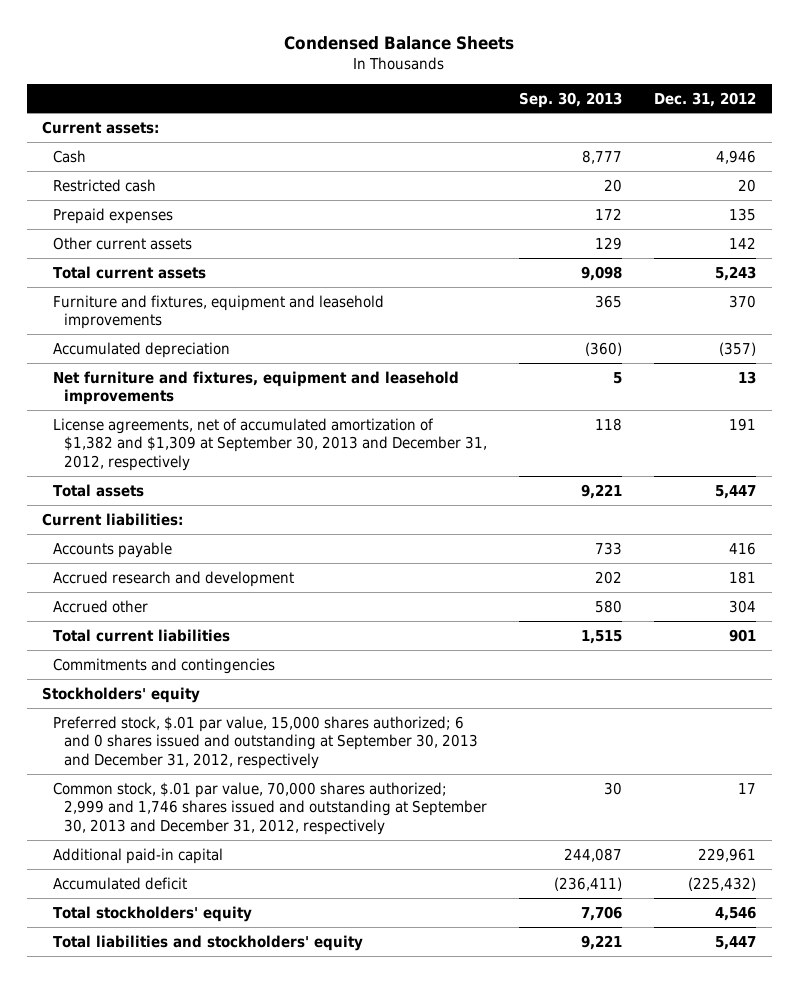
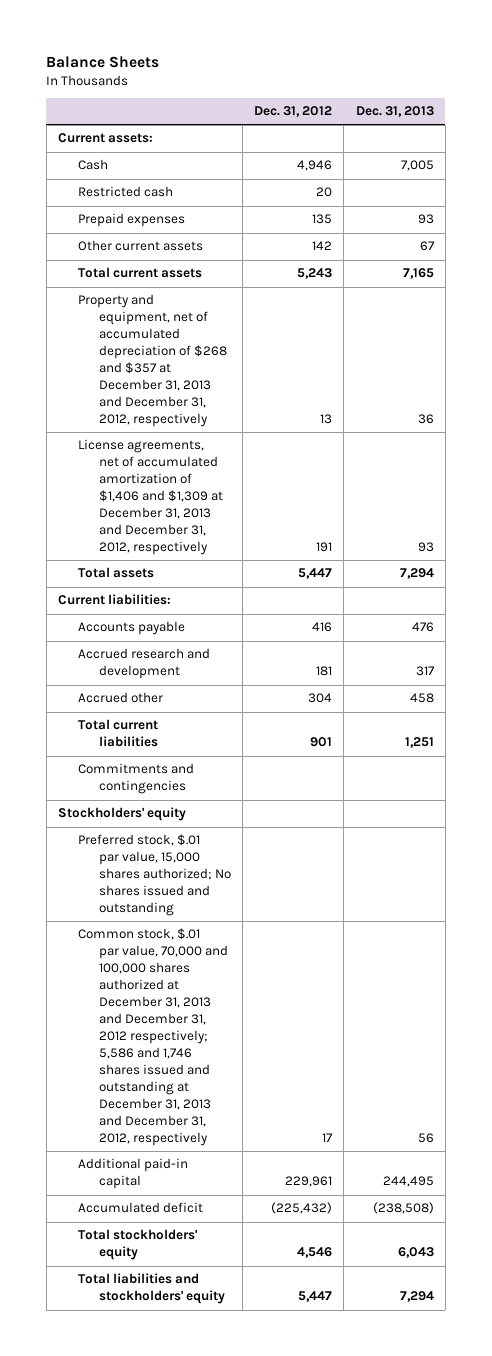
[284,36,515,51] Condensed Balance Sheets -> [46,55,160,68] Balance Sheets
[518,91,622,108] Sep. 30, 2013 -> none
none -> [355,106,434,118] Dec. 31, 2013
[53,294,385,330] Furniture and fixtures, equipment and leasehold improvements -> none
[53,341,231,358] Accumulated depreciation -> none
[53,370,460,406] Net furniture and fixtures, equipment and leasehold improvements -> [78,294,227,428] Property and equipment, net of accumulated depreciation of $268 and $357 at December 31, 2013 and December 31, 2012, respectively
[53,417,488,472] License agreements, net of accumulated amortization of $1,382 and $1,309 at September 30, 2013 and December 31, 2012, respectively -> [78,439,223,556] License agreements, net of accumulated amortization of $1,406 and $1,309 at December 31, 2013 and December 31, 2012, respectively
[53,715,479,770] Preferred stock, $.01 par value, 15,000 shares authorized; 6 and 0 shares issued and outstanding at September 30, 2013 and December 31, 2012, respectively -> [78,834,231,917] Preferred stock, $.01 par value, 15,000 shares authorized; No shares issued and outstanding
[53,781,488,836] Common stock, $.01 par value, 70,000 shares authorized; 2,999 and 1,746 shares issued and outstanding at September 30, 2013 and December 31, 2012, respectively -> [78,928,228,1146] Common stock, $.01 par value, 70,000 and 100,000 shares authorized at December 31, 2013 and December 31, 2012 respectively; 5,586 and 1,746 shares issued and outstanding at December 31, 2013 and December 31, 2012, respectively

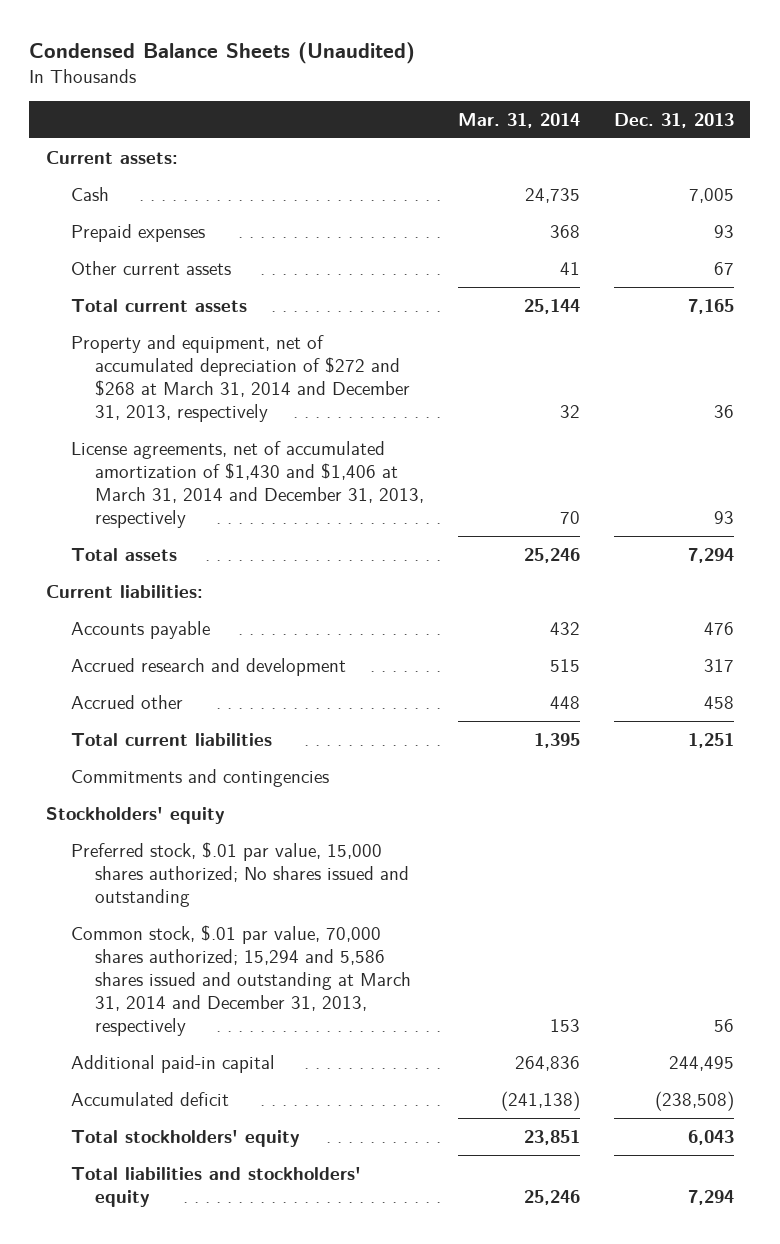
[46,55,160,68] Balance Sheets -> [29,41,416,64] Condensed Balance Sheets (Unaudited)
[254,106,333,118] Dec. 31, 2012 -> none
none -> [457,112,580,128] Mar. 31, 2014
[78,186,174,198] Restricted cash -> none
[78,294,227,428] Property and equipment, net of accumulated depreciation of $268 and $357 at December 31, 2013 and December 31, 2012, respectively -> [70,334,411,422] Property and equipment, net of accumulated depreciation of $272 and $268 at March 31, 2014 and December 31, 2013, respectively
[78,439,223,556] License agreements, net of accumulated amortization of $1,406 and $1,309 at December 31, 2013 and December 31, 2012, respectively -> [70,440,425,528] License agreements, net of accumulated amortization of $1,430 and $1,406 at March 31, 2014 and December 31, 2013, respectively
[78,928,228,1146] Common stock, $.01 par value, 70,000 and 100,000 shares authorized at December 31, 2013 and December 31, 2012 respectively; 5,586 and 1,746 shares issued and outstanding at December 31, 2013 and December 31, 2012, respectively -> [70,924,412,1036] Common stock, $.01 par value, 70,000 shares authorized; 15,294 and 5,586 shares issued and outstanding at March 31, 2014 and December 31, 2013, respectively

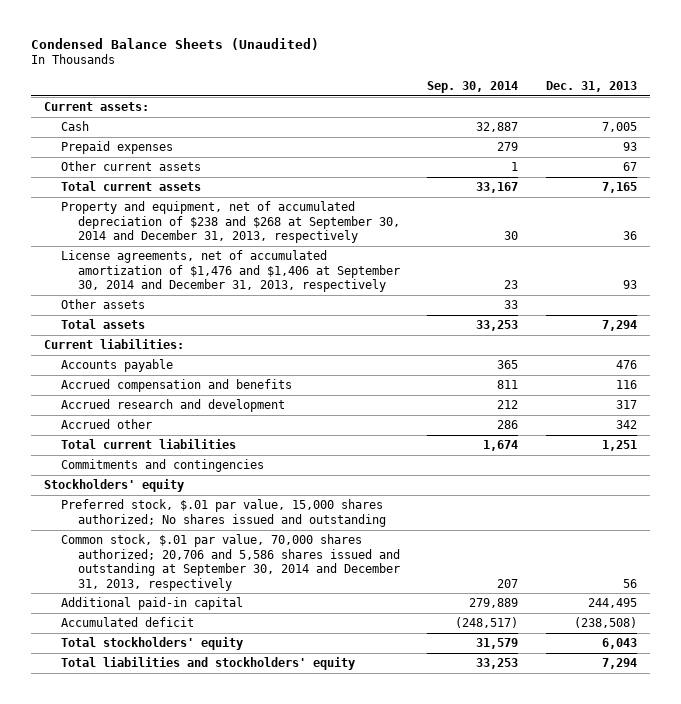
[457,112,580,128] Mar. 31, 2014 -> none
none -> [427,80,519,93] Sep. 30, 2014
[70,334,411,422] Property and equipment, net of accumulated depreciation of $272 and $268 at March 31, 2014 and December 31, 2013, respectively -> [61,201,401,244] Property and equipment, net of accumulated depreciation of $238 and $268 at September 30, 2014 and December 31, 2013, respectively
[70,440,425,528] License agreements, net of accumulated amortization of $1,430 and $1,406 at March 31, 2014 and December 31, 2013, respectively -> [61,250,401,293] License agreements, net of accumulated amortization of $1,476 and $1,406 at September 30, 2014 and December 31, 2013, respectively
none -> [61,299,146,310] Other assets
none -> [61,379,293,393] Accrued compensation and benefits
[703,695,734,709] 458 -> [615,420,637,430] 342
[70,924,412,1036] Common stock, $.01 par value, 70,000 shares authorized; 15,294 and 5,586 shares issued and outstanding at March 31, 2014 and December 31, 2013, respectively -> [61,534,401,591] Common stock, $.01 par value, 70,000 shares authorized; 20,706 and 5,586 shares issued and outstanding at September 30, 2014 and December 31, 2013, respectively

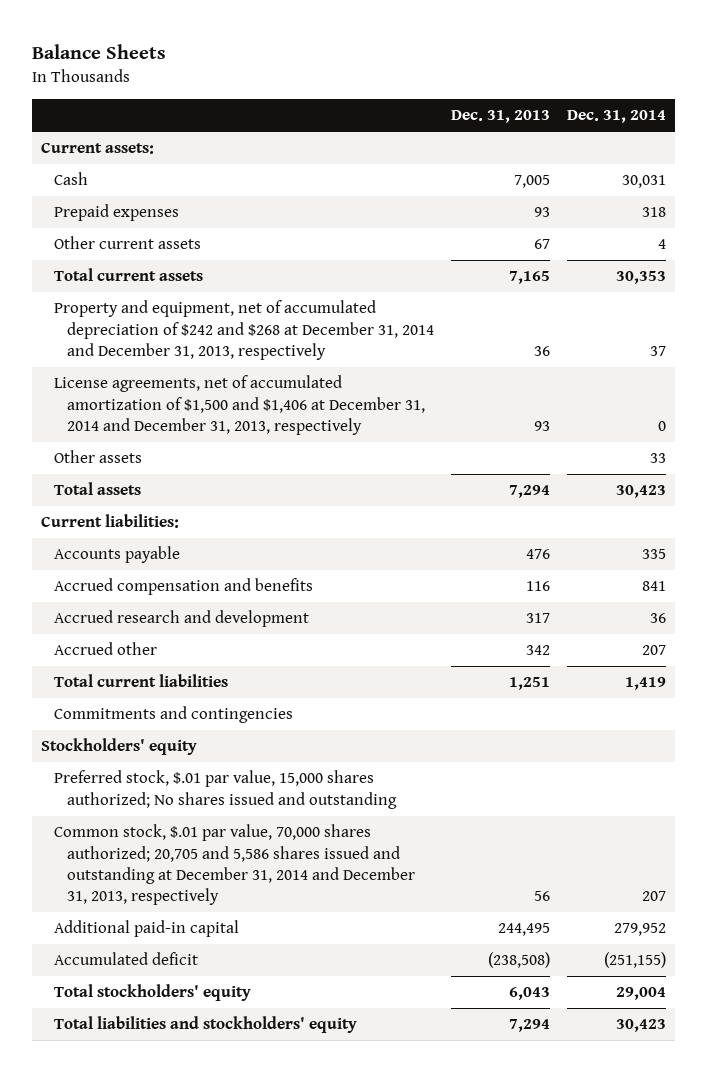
[30,37,319,50] Condensed Balance Sheets (Unaudited) -> [32,43,167,59] Balance Sheets
[427,80,519,93] Sep. 30, 2014 -> none
none -> [567,110,667,124] Dec. 31, 2014
[61,201,401,244] Property and equipment, net of accumulated depreciation of $238 and $268 at September 30, 2014 and December 31, 2013, respectively -> [54,300,435,361] Property and equipment, net of accumulated depreciation of $242 and $268 at December 31, 2014 and December 31, 2013, respectively
[61,250,401,293] License agreements, net of accumulated amortization of $1,476 and $1,406 at September 30, 2014 and December 31, 2013, respectively -> [54,375,426,436] License agreements, net of accumulated amortization of $1,500 and $1,406 at December 31, 2014 and December 31, 2013, respectively
[61,534,401,591] Common stock, $.01 par value, 70,000 shares authorized; 20,706 and 5,586 shares issued and outstanding at September 30, 2014 and December 31, 2013, respectively -> [54,824,416,906] Common stock, $.01 par value, 70,000 shares authorized; 20,705 and 5,586 shares issued and outstanding at December 31, 2014 and December 31, 2013, respectively

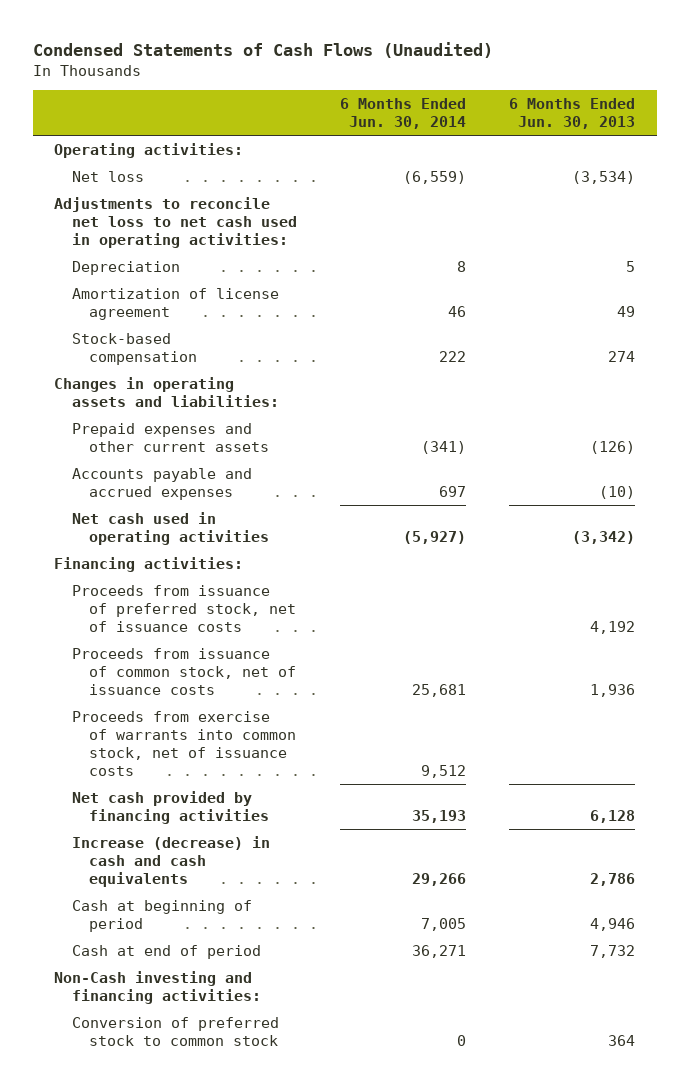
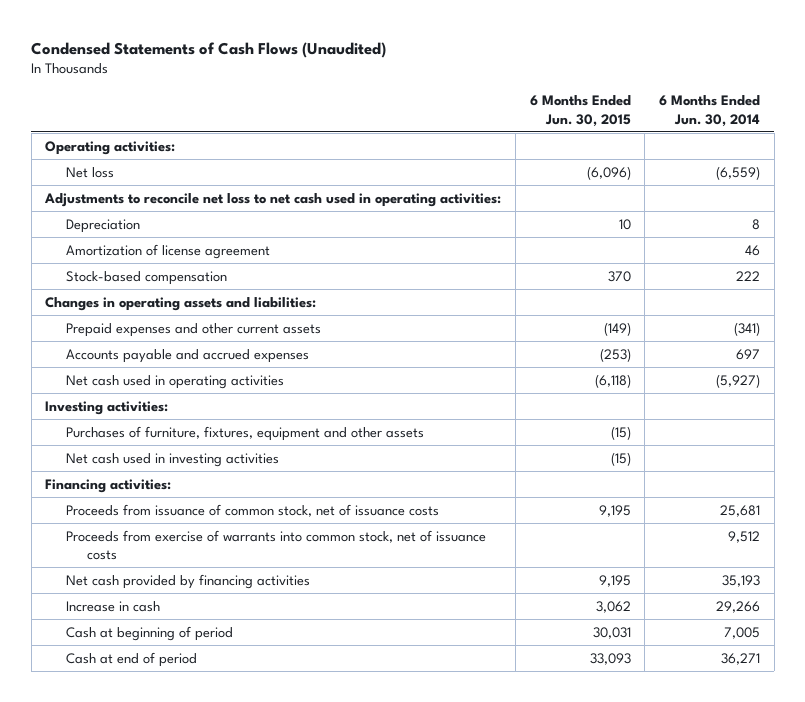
[509,97,636,130] 6 Months Ended Jun. 30, 2013 -> none
none -> [529,95,631,127] 6 Months Ended Jun. 30, 2015
none -> [45,400,169,415] Investing activities:
none -> [66,425,425,441] Purchases of furniture, fixtures, equipment and other assets
none -> [66,452,280,467] Net cash used in investing activities
[71,584,297,633] Proceeds from issuance of preferred stock, net of issuance costs -> none
[71,835,270,888] Increase (decrease) in cash and cash equivalents -> [66,600,161,612] Increase in cash
[54,970,261,1004] Non-Cash investing and financing activities: -> none
[71,1016,279,1046] Conversion of preferred stock to common stock -> none

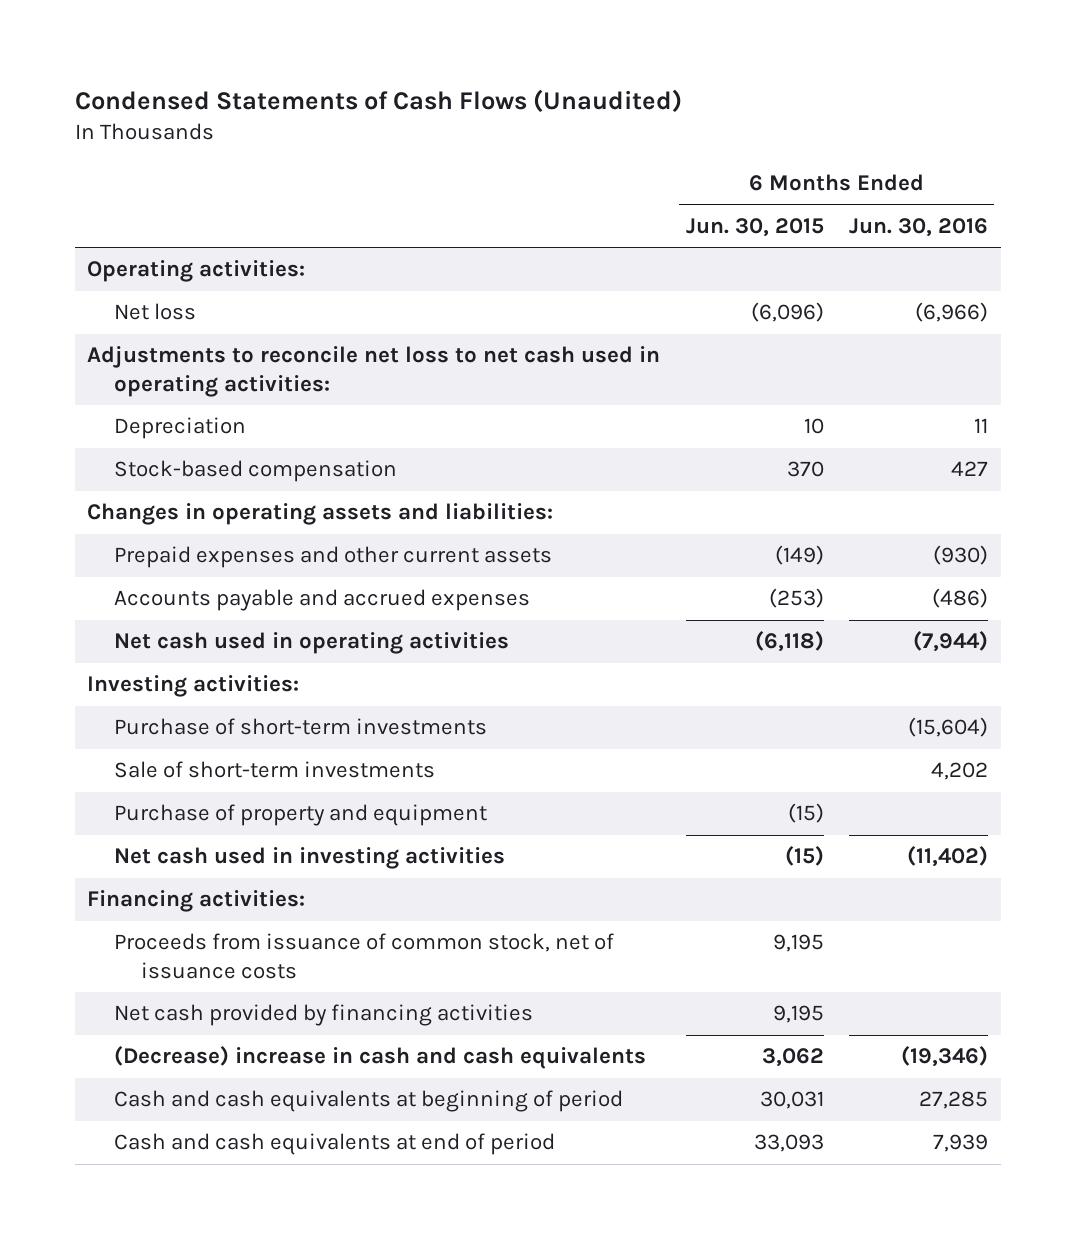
[658,95,760,127] 6 Months Ended Jun. 30, 2014 -> none
none -> [849,217,989,237] Jun. 30, 2016
[66,243,271,259] Amortization of license agreement -> none
[66,425,425,441] Purchases of furniture, fixtures, equipment and other assets -> none
none -> [114,718,488,736] Purchase of short-term investments
none -> [114,761,436,779] Sale of short-term investments
none -> [114,804,488,827] Purchase of property and equipment
[66,529,487,560] Proceeds from exercise of warrants into common stock, net of issuance costs -> none
[66,600,161,612] Increase in cash -> [114,1046,647,1070] (Decrease) increase in cash and cash equivalents
[66,625,234,641] Cash at beginning of period -> [114,1090,624,1113] Cash and cash equivalents at beginning of period
[66,651,198,667] Cash at end of period -> [114,1133,556,1156] Cash and cash equivalents at end of period

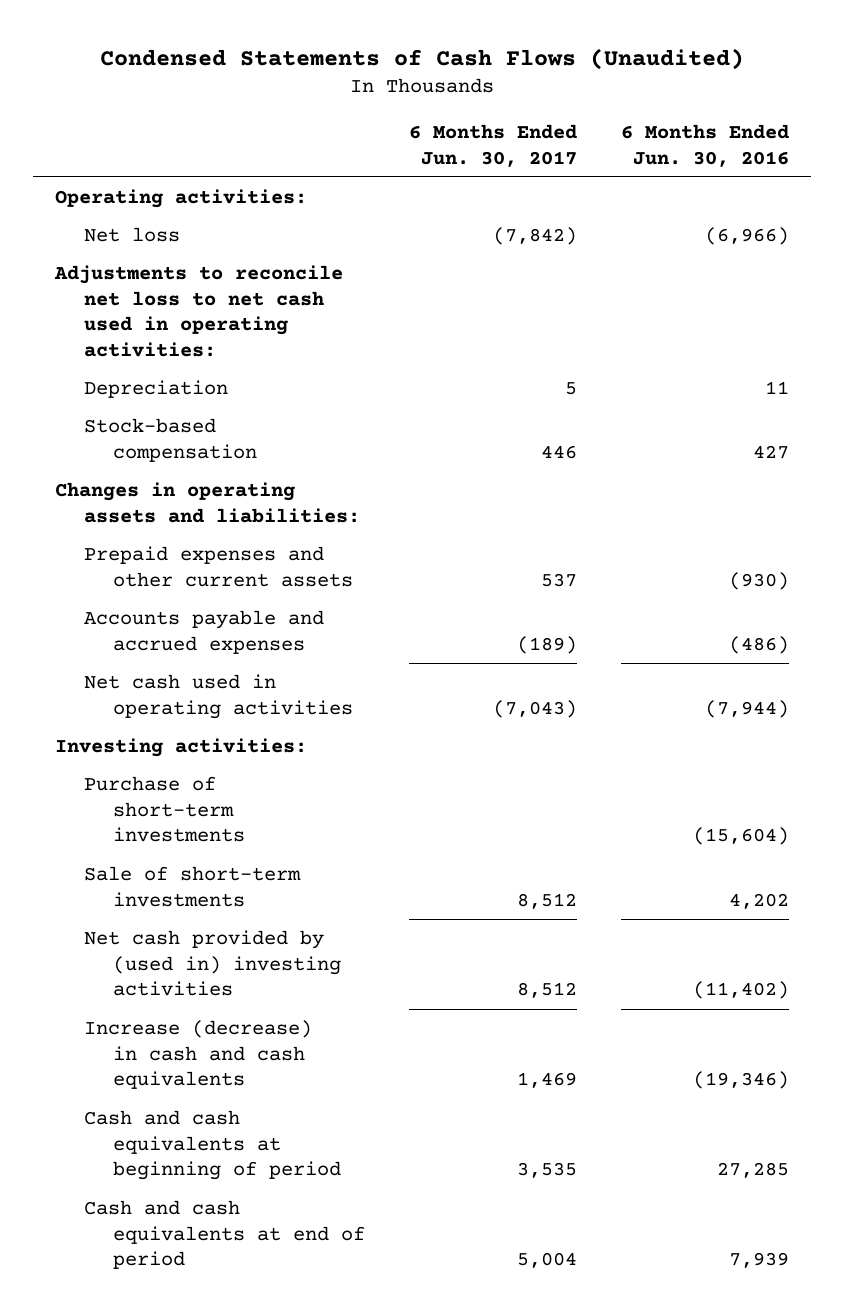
[685,217,824,237] Jun. 30, 2015 -> none
none -> [408,124,577,167] 6 Months Ended Jun. 30, 2017
[114,804,488,827] Purchase of property and equipment -> none
[87,890,306,913] Financing activities: -> none
[114,933,615,979] Proceeds from issuance of common stock, net of issuance costs -> none
[114,1004,534,1027] Net cash provided by financing activities -> none
[114,847,506,870] Net cash used in investing activities -> [83,930,342,997] Net cash provided by (used in) investing activities
[114,1046,647,1070] (Decrease) increase in cash and cash equivalents -> [83,1020,312,1090] Increase (decrease) in cash and cash equivalents

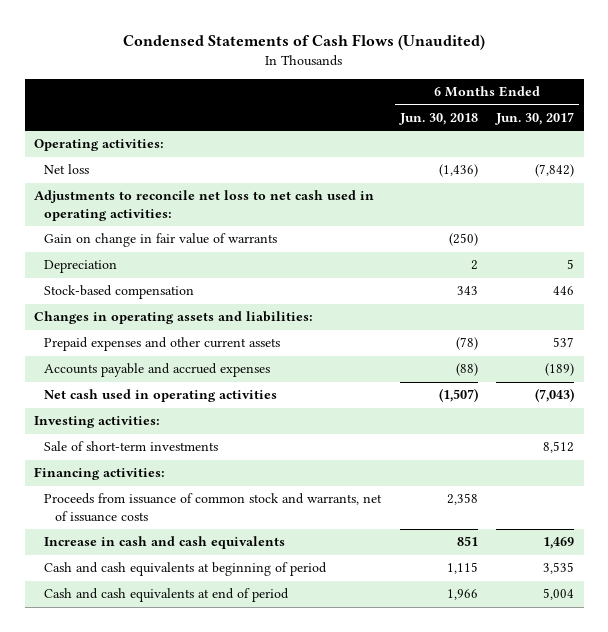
[620,124,789,167] 6 Months Ended Jun. 30, 2016 -> none
none -> [398,113,478,126] Jun. 30, 2018
none -> [44,233,278,248] Gain on change in fair value of warrants
[83,776,246,843] Purchase of short-term investments -> none
[83,930,342,997] Net cash provided by (used in) investing activities -> none
none -> [33,467,165,481] Financing activities:
none -> [44,493,383,522] Proceeds from issuance of common stock and warrants, net of issuance costs
[83,1020,312,1090] Increase (decrease) in cash and cash equivalents -> [44,536,286,550] Increase in cash and cash equivalents

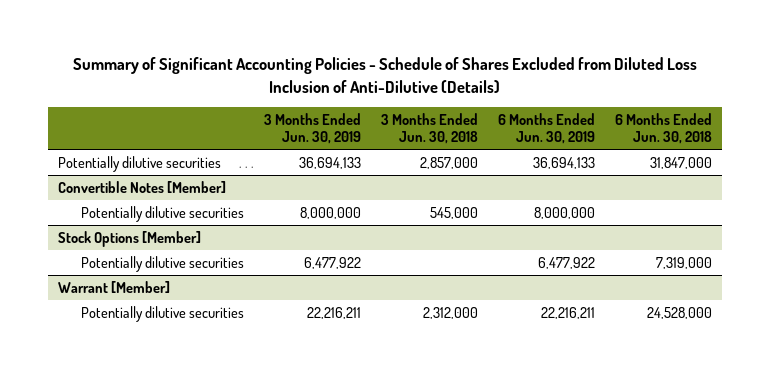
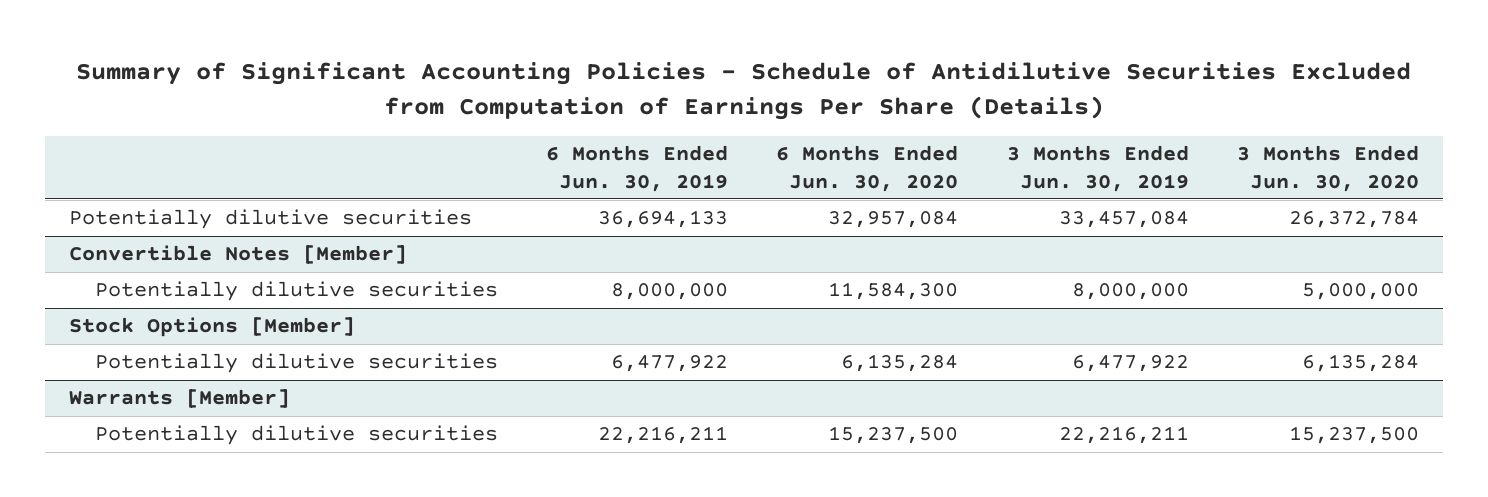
[72,57,697,93] Summary of Significant Accounting Policies - Schedule of Shares Excluded from Diluted Loss Inclusion of Anti-Dilutive (Details) -> [75,62,1411,120] Summary of Significant Accounting Policies - Schedule of Antidilutive Securities Excluded from Computation of Earnings Per Share (Details)
[380,113,478,145] 3 Months Ended Jun. 30, 2018 -> none
[614,113,712,145] 6 Months Ended Jun. 30, 2018 -> none
none -> [776,145,959,192] 6 Months Ended Jun. 30, 2020
none -> [1236,145,1419,192] 3 Months Ended Jun. 30, 2020
[298,156,361,169] 36,694,133 -> [1058,211,1189,229] 33,457,084
[57,280,170,293] Warrant [Member] -> [68,389,290,409] Warrants [Member]

